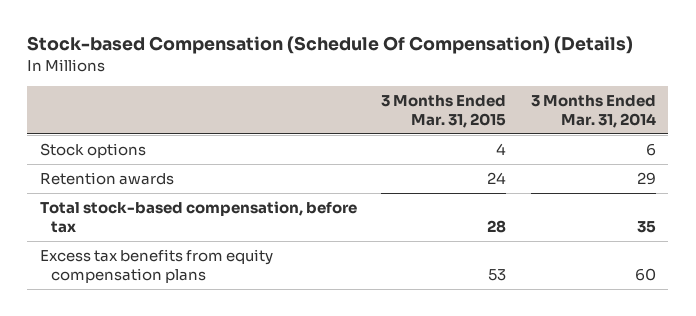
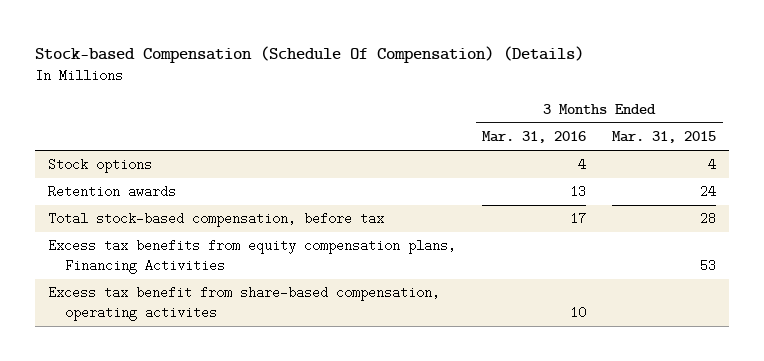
[531,94,657,128] 3 Months Ended Mar. 31, 2014 -> none
none -> [482,131,587,144] Mar. 31, 2016
[39,249,273,284] Excess tax benefits from equity compensation plans -> [47,239,456,274] Excess tax benefits from equity compensation plans, Financing Activities
none -> [47,286,440,321] Excess tax benefit from share-based compensation, operating activites

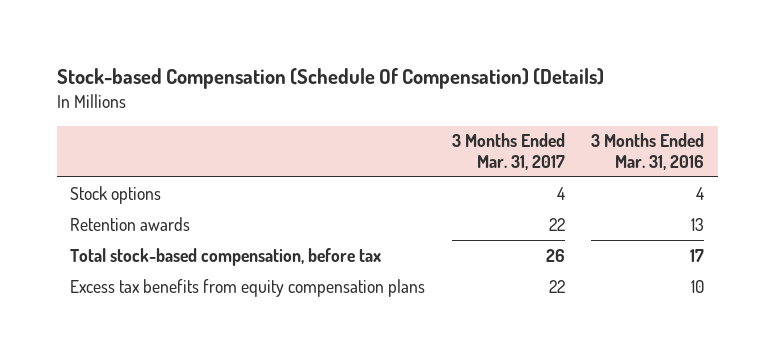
[612,131,717,144] Mar. 31, 2015 -> none
none -> [451,133,565,171] 3 Months Ended Mar. 31, 2017
[47,239,456,274] Excess tax benefits from equity compensation plans, Financing Activities -> none
[47,286,440,321] Excess tax benefit from share-based compensation, operating activites -> [70,278,426,297] Excess tax benefits from equity compensation plans

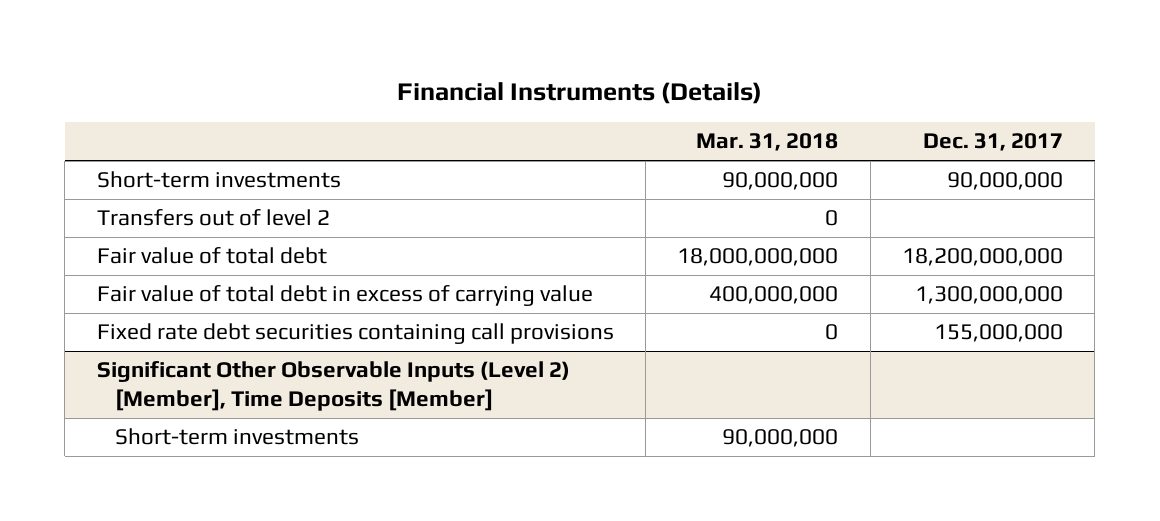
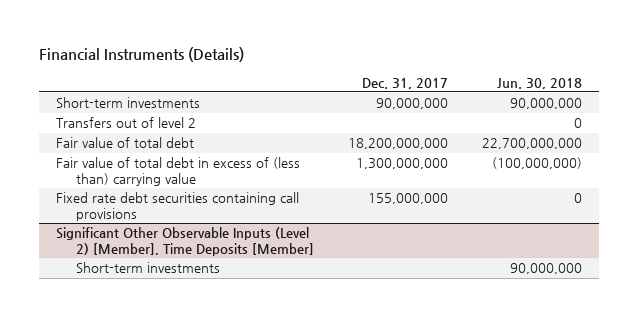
[696,133,839,152] Mar. 31, 2018 -> none
none -> [496,77,582,89] Jun. 30, 2018
[96,285,593,307] Fair value of total debt in excess of carrying value -> [56,157,301,186] Fair value of total debt in excess of (less than) carrying value

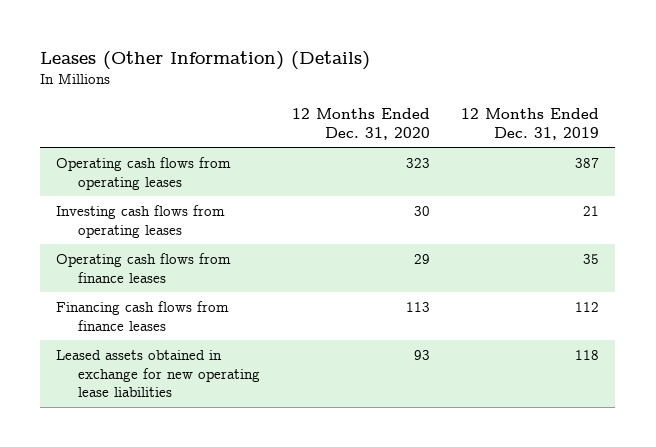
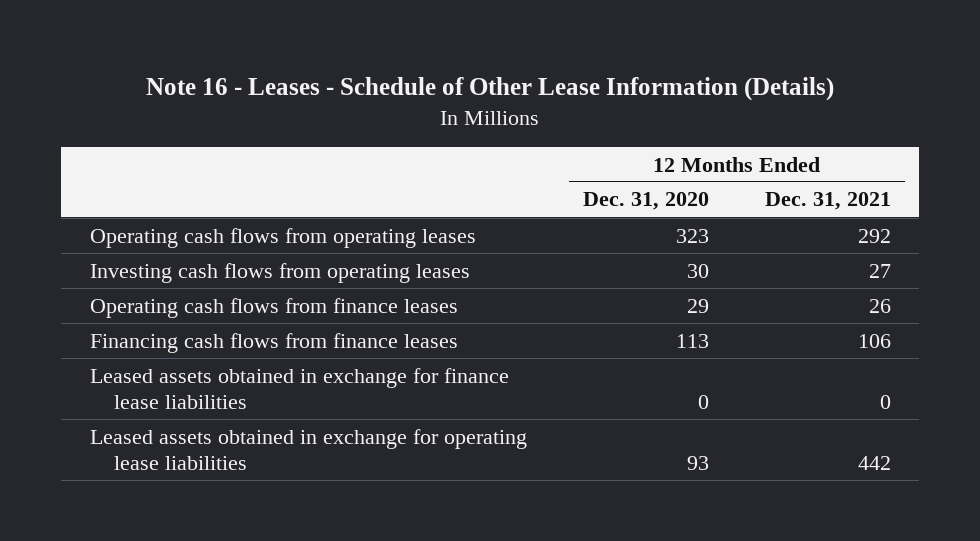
[40,50,371,70] Leases (Other Information) (Details) -> [146,77,835,102] Note 16 - Leases - Schedule of Other Lease Information (Details)
[461,107,600,140] 12 Months Ended Dec. 31, 2019 -> none
none -> [764,192,891,211] Dec. 31, 2021
none -> [89,367,509,409] Leased assets obtained in exchange for finance lease liabilities
[56,349,260,398] Leased assets obtained in exchange for new operating lease liabilities -> [89,428,527,470] Leased assets obtained in exchange for operating lease liabilities

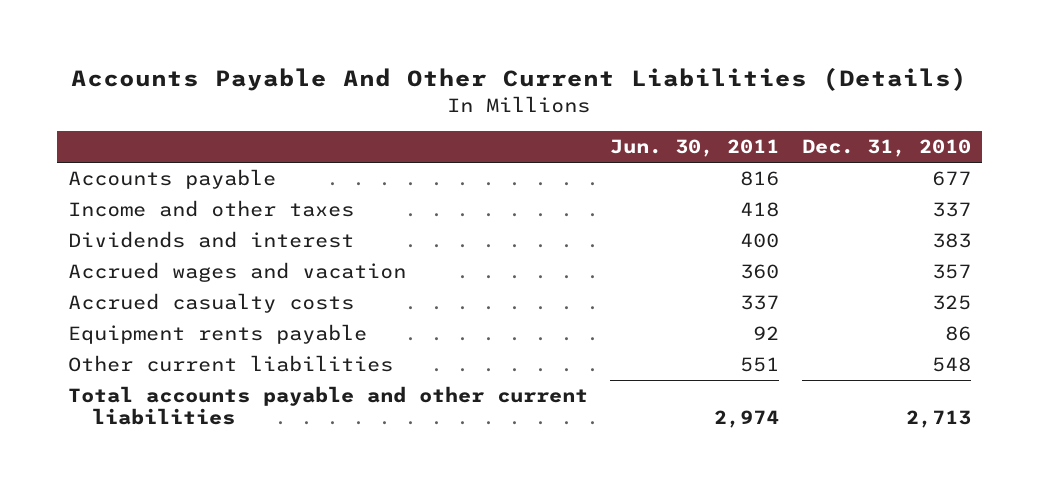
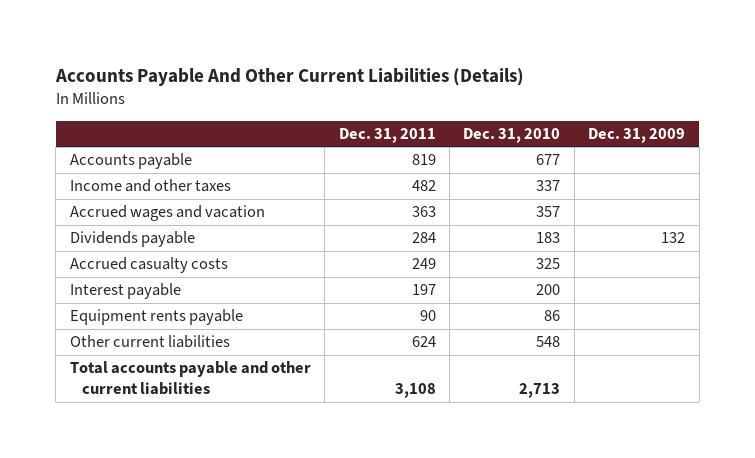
[610,139,780,158] Jun. 30, 2011 -> none
none -> [338,127,436,143] Dec. 31, 2011
none -> [588,127,686,143] Dec. 31, 2009
[67,231,354,249] Dividends and interest -> none
none -> [69,231,195,248] Dividends payable
none -> [69,283,181,300] Interest payable

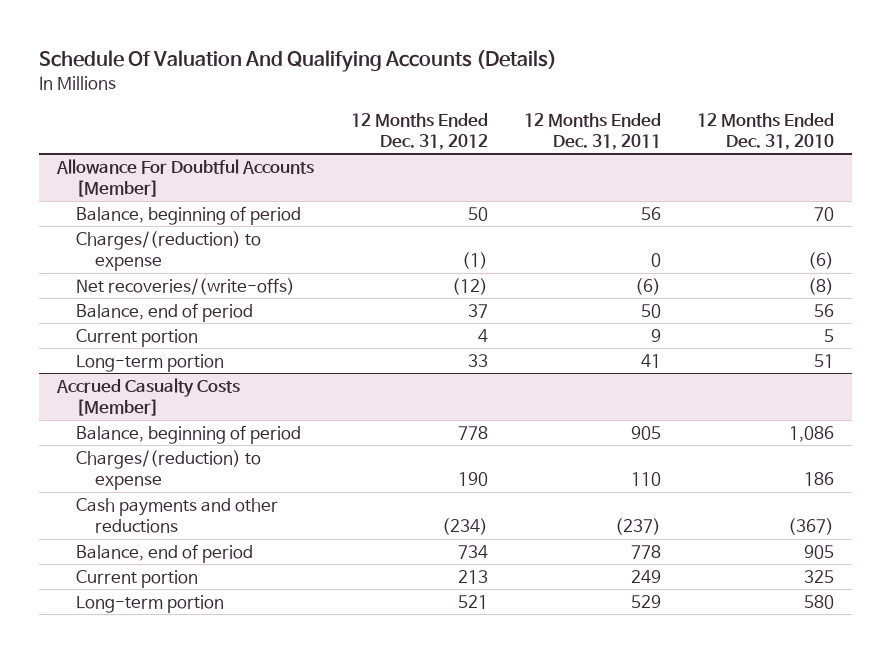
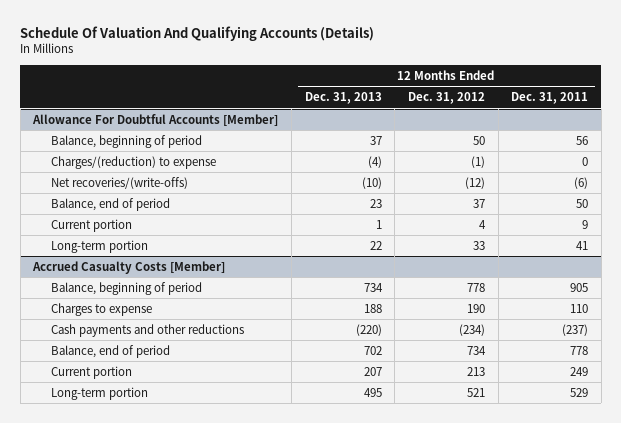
[696,112,834,150] 12 Months Ended Dec. 31, 2010 -> none
none -> [304,92,382,105] Dec. 31, 2013
[76,449,262,491] Charges/(reduction) to expense -> [51,302,153,316] Charges to expense

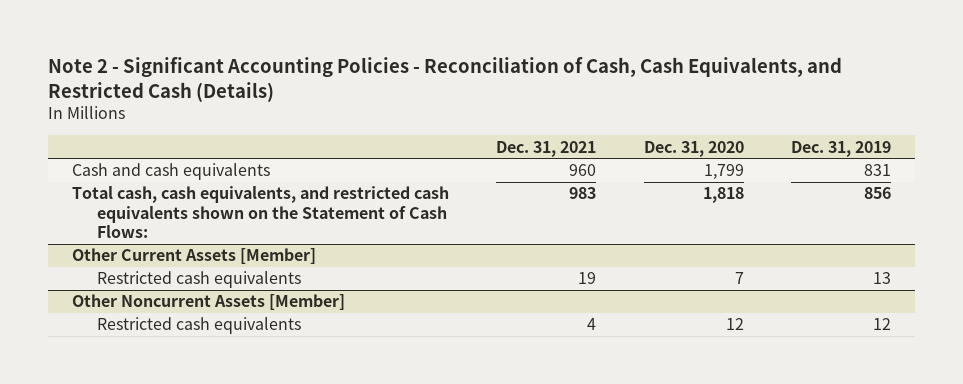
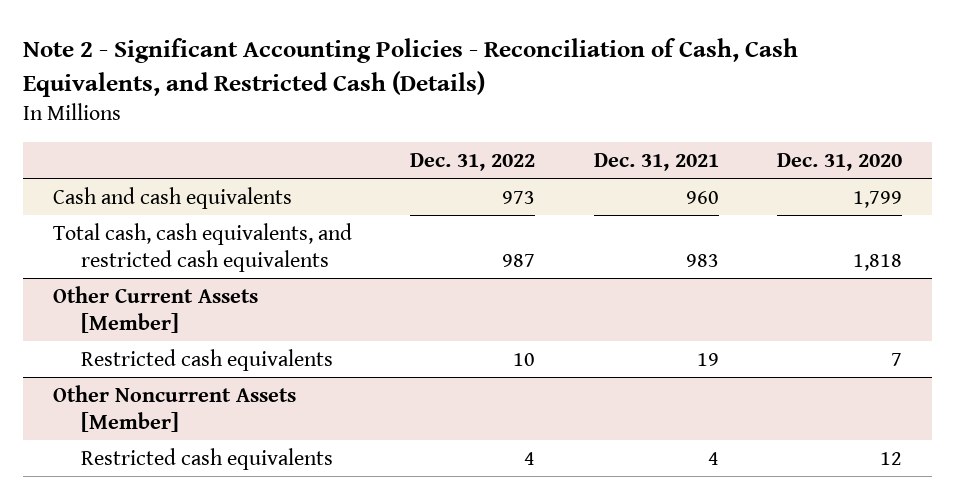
[791,140,892,157] Dec. 31, 2019 -> none
none -> [410,152,536,171] Dec. 31, 2022
[71,186,449,239] Total cash, cash equivalents, and restricted cash equivalents shown on the Statement of Cash Flows: -> [52,222,352,272] Total cash, cash equivalents, and restricted cash equivalents

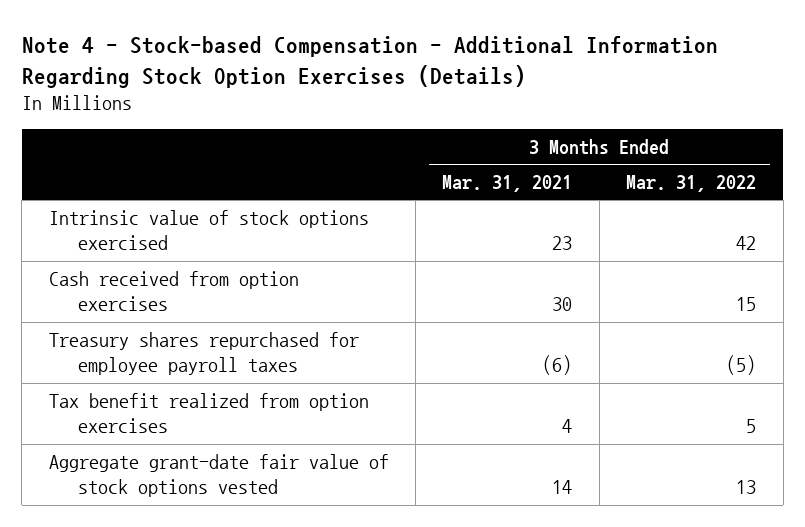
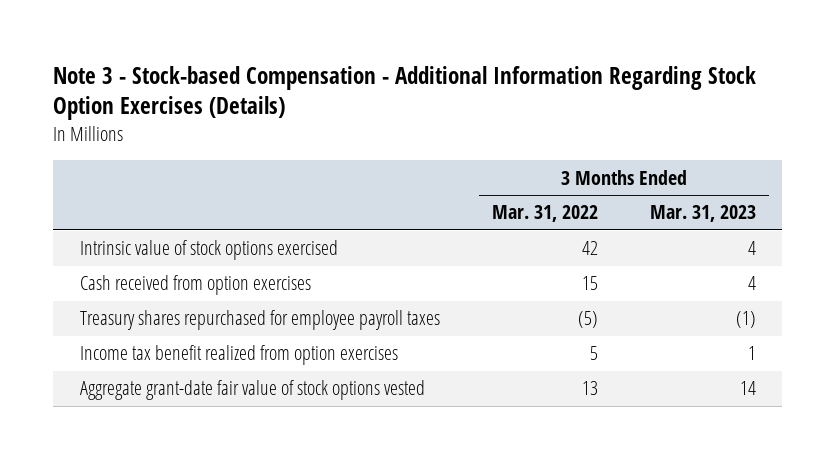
[21,36,718,88] Note 4 - Stock-based Compensation - Additional Information Regarding Stock Option Exercises (Details) -> [53,65,757,121] Note 3 - Stock-based Compensation - Additional Information Regarding Stock Option Exercises (Details)
[442,174,573,192] Mar. 31, 2021 -> none
none -> [650,205,757,223] Mar. 31, 2023
[48,392,369,434] Tax benefit realized from option exercises -> [79,345,398,366] Income tax benefit realized from option exercises

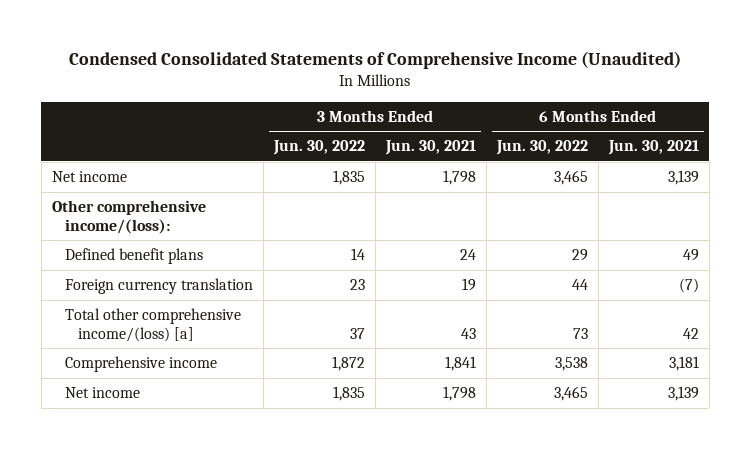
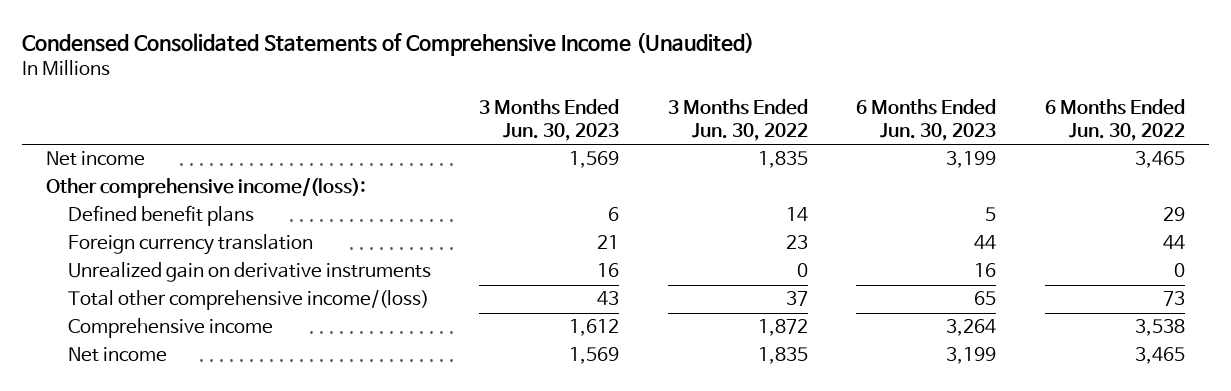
[384,140,476,156] Jun. 30, 2021 -> none
[607,140,699,156] Jun. 30, 2021 -> none
none -> [479,99,620,141] 3 Months Ended Jun. 30, 2023
none -> [856,99,997,141] 6 Months Ended Jun. 30, 2023
none -> [67,262,431,283] Unrealized gain on derivative instruments
[65,308,242,342] Total other comprehensive income/(loss) [a] -> [67,290,429,311] Total other comprehensive income/(loss)

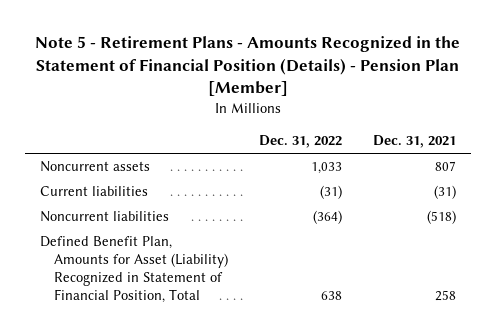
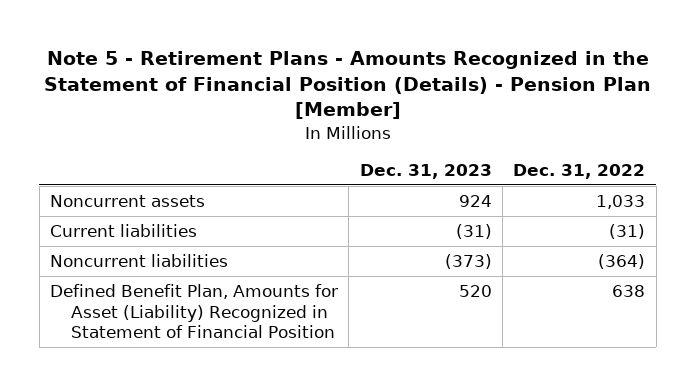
[372,135,456,149] Dec. 31, 2021 -> none
none -> [359,164,492,180] Dec. 31, 2023
[40,236,228,303] Defined Benefit Plan, Amounts for Asset (Liability) Recognized in Statement of Financial Position, Total -> [49,283,338,339] Defined Benefit Plan, Amounts for Asset (Liability) Recognized in Statement of Financial Position

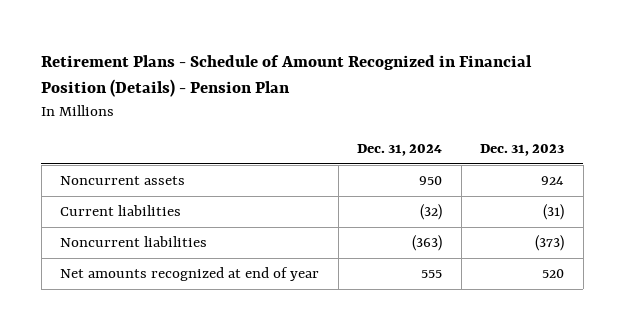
[43,50,651,120] Note 5 - Retirement Plans - Amounts Recognized in the Statement of Financial Position (Details) - Pension Plan [Member] -> [41,55,533,98] Retirement Plans - Schedule of Amount Recognized in Financial Position (Details) - Pension Plan
[513,164,646,180] Dec. 31, 2022 -> none
none -> [357,143,443,156] Dec. 31, 2024
[49,283,338,339] Defined Benefit Plan, Amounts for Asset (Liability) Recognized in Statement of Financial Position -> [60,267,320,282] Net amounts recognized at end of year

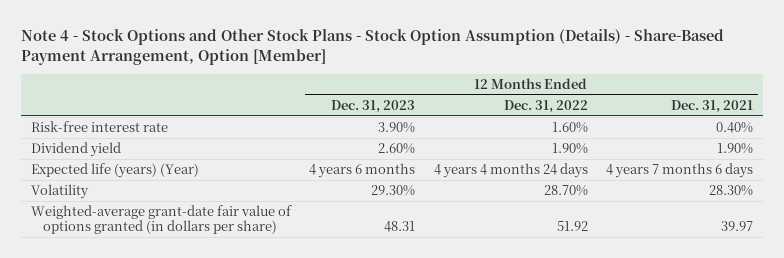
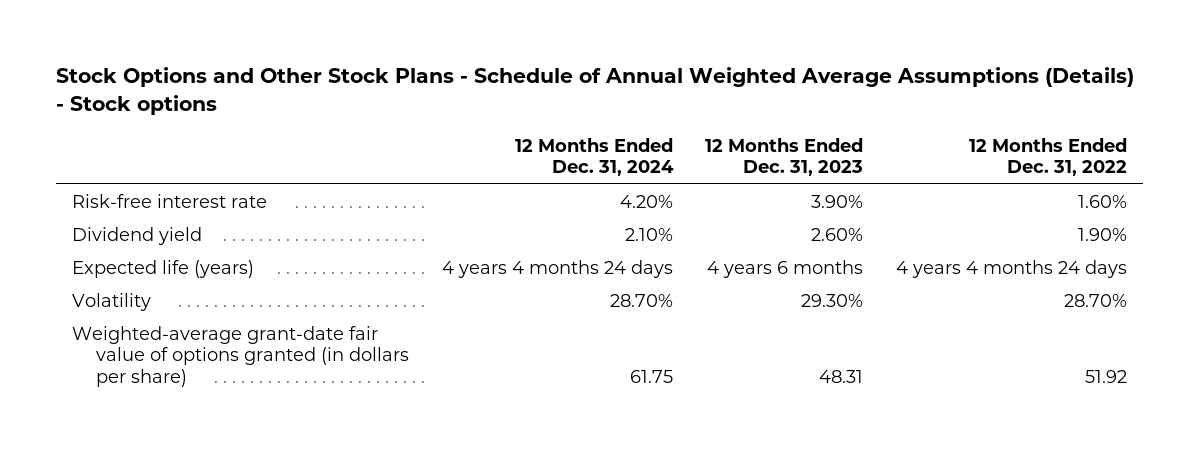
[21,29,725,66] Note 4 - Stock Options and Other Stock Plans - Stock Option Assumption (Details) - Share-Based Payment Arrangement, Option [Member] -> [55,67,1134,115] Stock Options and Other Stock Plans - Schedule of Annual Weighted Average Assumptions (Details) - Stock options
[671,99,754,113] Dec. 31, 2021 -> none
none -> [514,137,674,177] 12 Months Ended Dec. 31, 2024
[30,163,199,179] Expected life (years) (Year) -> [71,259,254,278] Expected life (years)

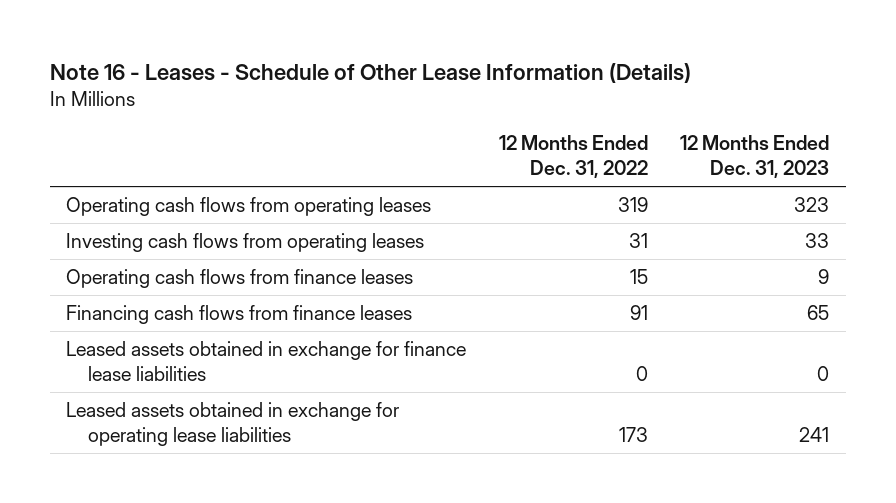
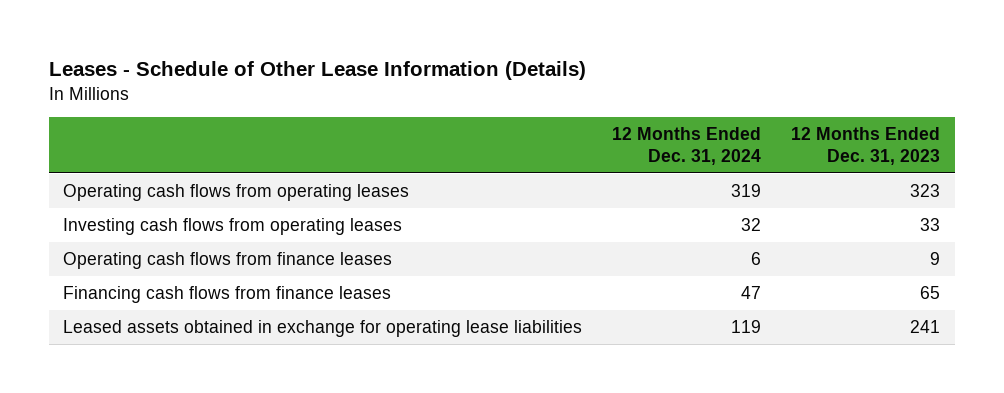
[49,62,691,83] Note 16 - Leases - Schedule of Other Lease Information (Details) -> [48,60,586,80] Leases - Schedule of Other Lease Information (Details)
[498,135,648,179] 12 Months Ended Dec. 31, 2022 -> none
none -> [612,127,762,166] 12 Months Ended Dec. 31, 2024
[66,341,467,381] Leased assets obtained in exchange for finance lease liabilities -> none

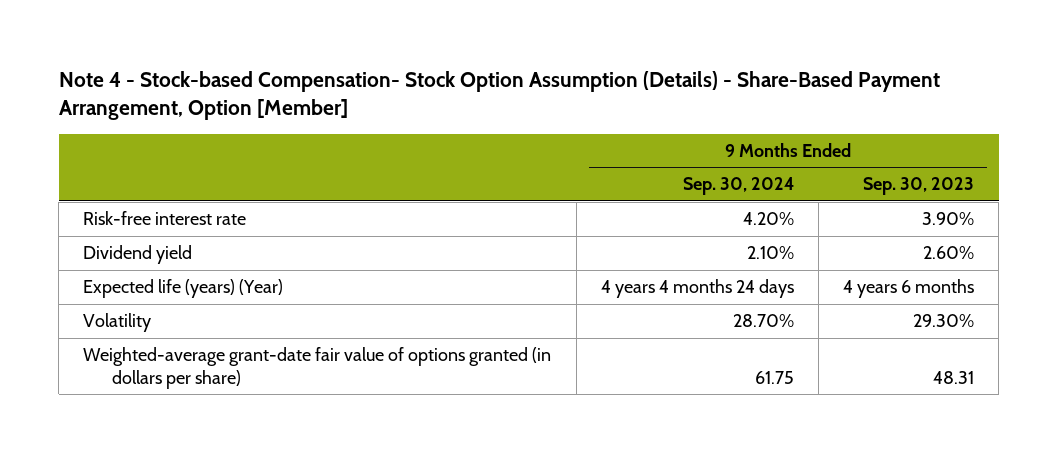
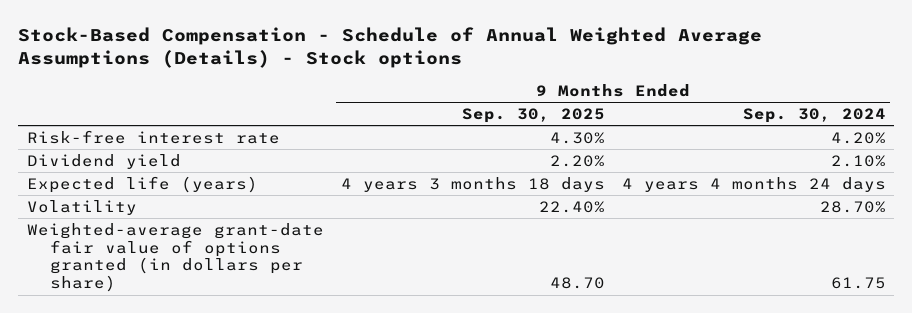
[58,71,940,121] Note 4 - Stock-based Compensation- Stock Option Assumption (Details) - Share-Based Payment Arrangement, Option [Member] -> [18,27,763,69] Stock-Based Compensation - Schedule of Annual Weighted Average Assumptions (Details) - Stock options
[863,177,975,196] Sep. 30, 2023 -> none
none -> [461,107,605,123] Sep. 30, 2025
[83,279,284,299] Expected life (years) (Year) -> [26,175,258,193] Expected life (years)

